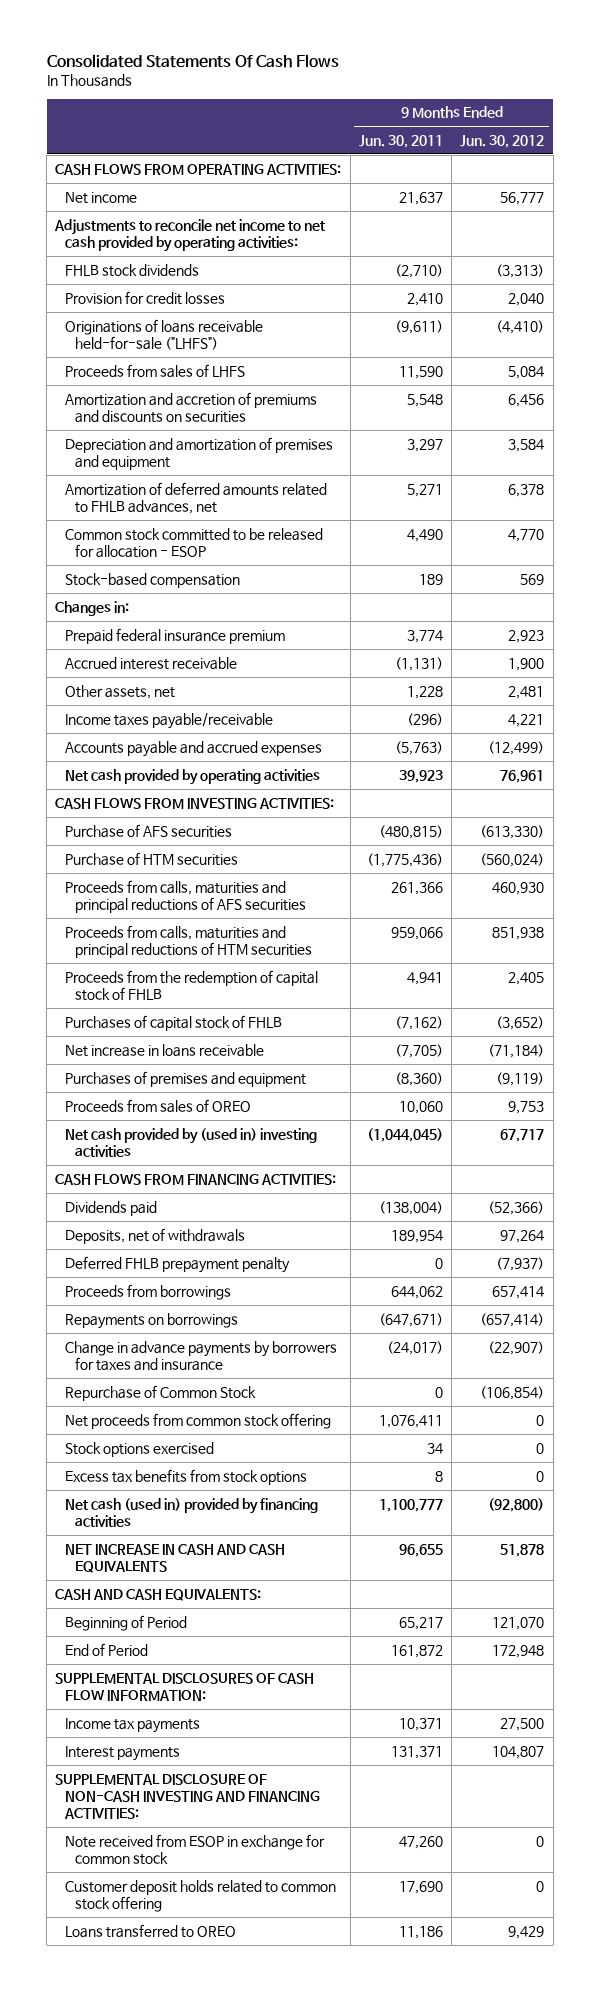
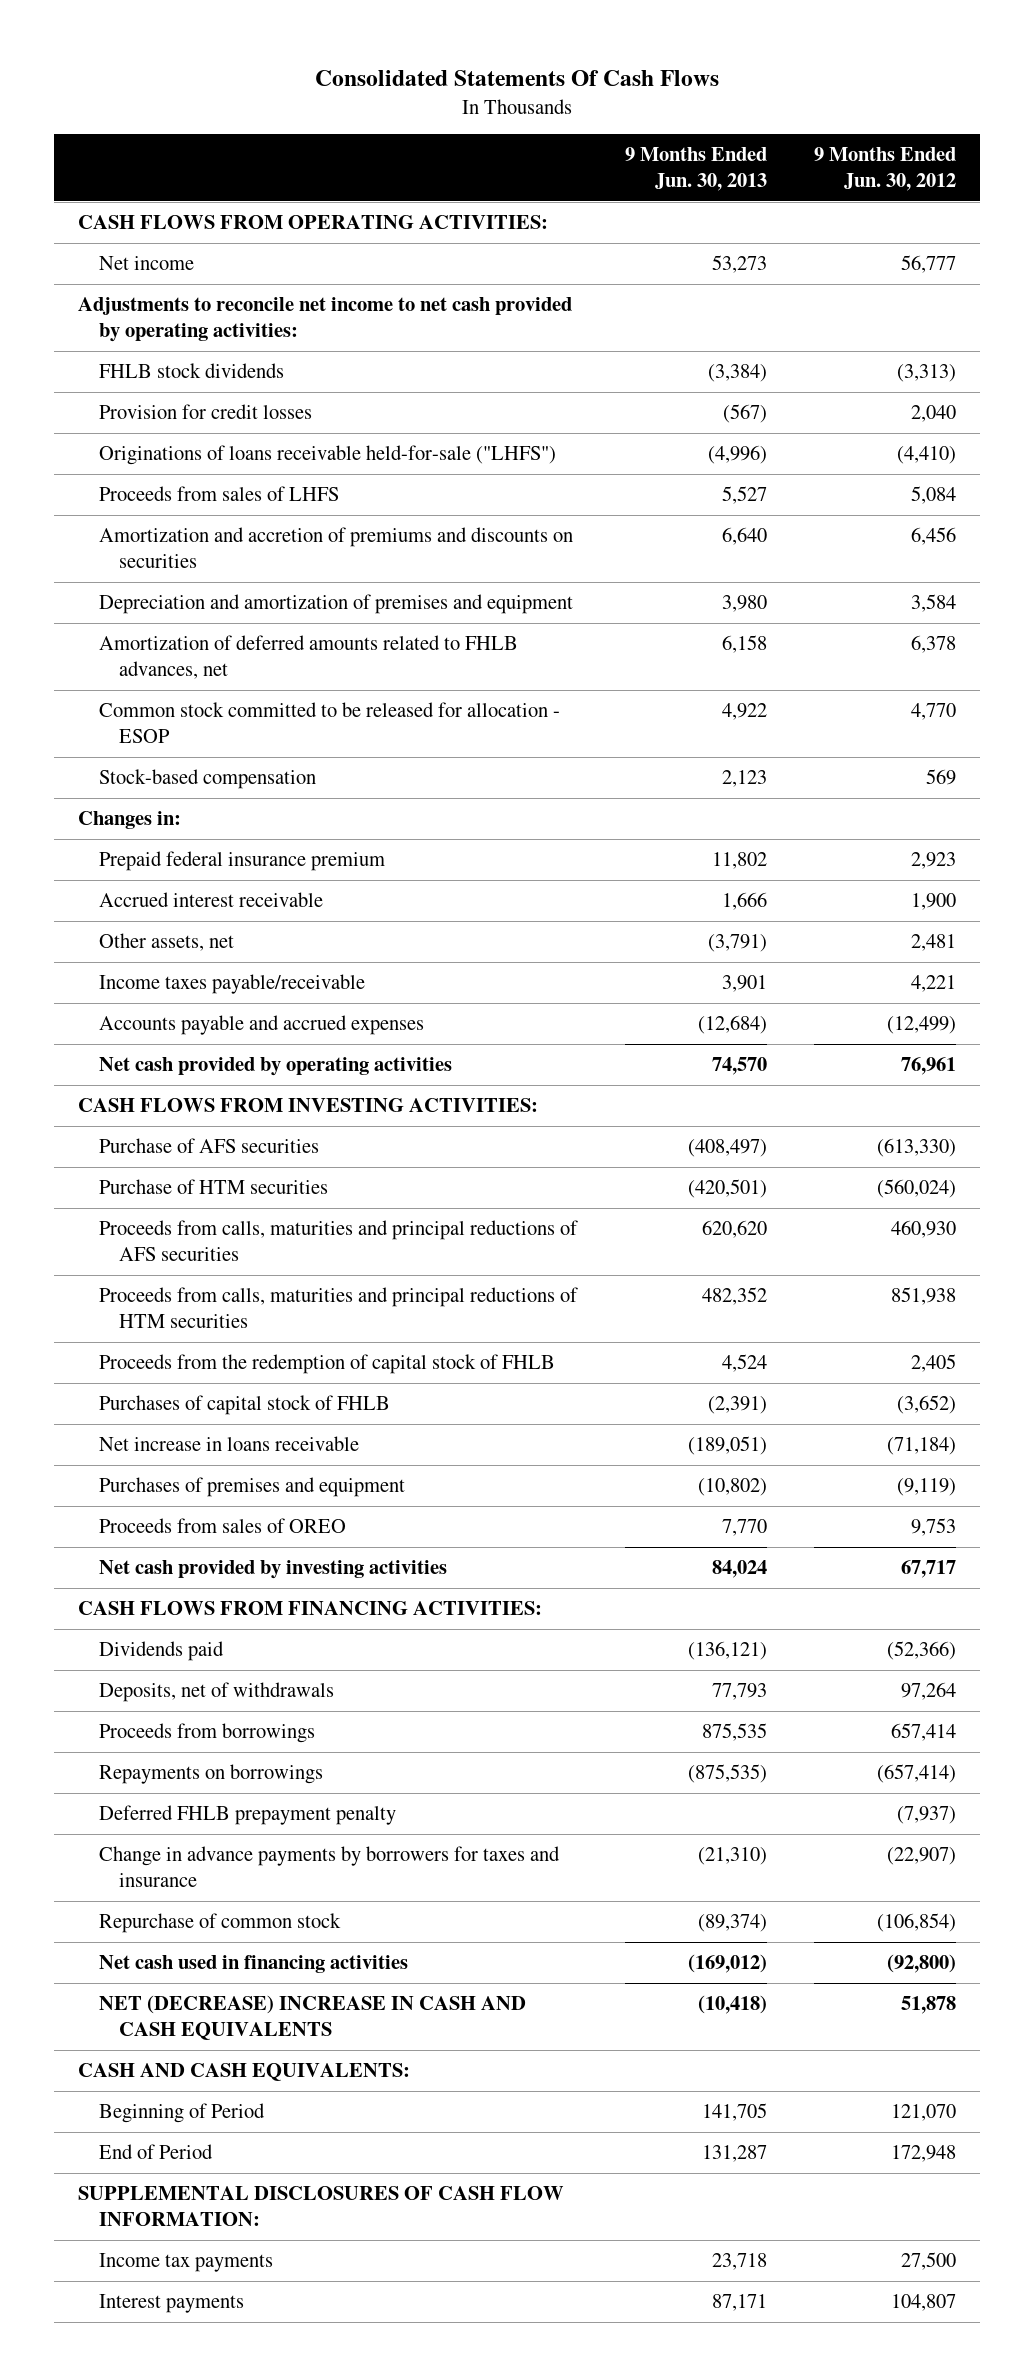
[358,134,443,148] Jun. 30, 2011 -> none
none -> [624,147,767,192] 9 Months Ended Jun. 30, 2013
[65,1127,318,1157] Net cash provided by (used in) investing activities -> [98,1560,447,1580] Net cash provided by investing activities
[65,1255,291,1273] Deferred FHLB prepayment penalty -> [98,1805,396,1826] Deferred FHLB prepayment penalty
[65,1412,332,1429] Net proceeds from common stock offering -> none
[65,1441,215,1457] Stock options exercised -> none
[65,1468,308,1485] Excess tax benefits from stock options -> none
[65,1384,257,1401] Repurchase of Common Stock -> [98,1913,341,1934] Repurchase of common stock
[65,1497,319,1527] Net cash (used in) provided by financing activities -> [98,1955,408,1974] Net cash used in financing activities
[65,1543,286,1573] NET INCREASE IN CASH AND CASH EQUIVALENTS -> [98,1995,526,2041] NET (DECREASE) INCREASE IN CASH AND CASH EQUIVALENTS
[55,1773,321,1820] SUPPLEMENTAL DISCLOSURE OF NON-CASH INVESTING AND FINANCING ACTIVITIES: -> none
[65,1833,326,1865] Note received from ESOP in exchange for common stock -> none
[65,1879,337,1912] Customer deposit holds related to common stock offering -> none
[65,1923,237,1938] Loans transferred to OREO -> none

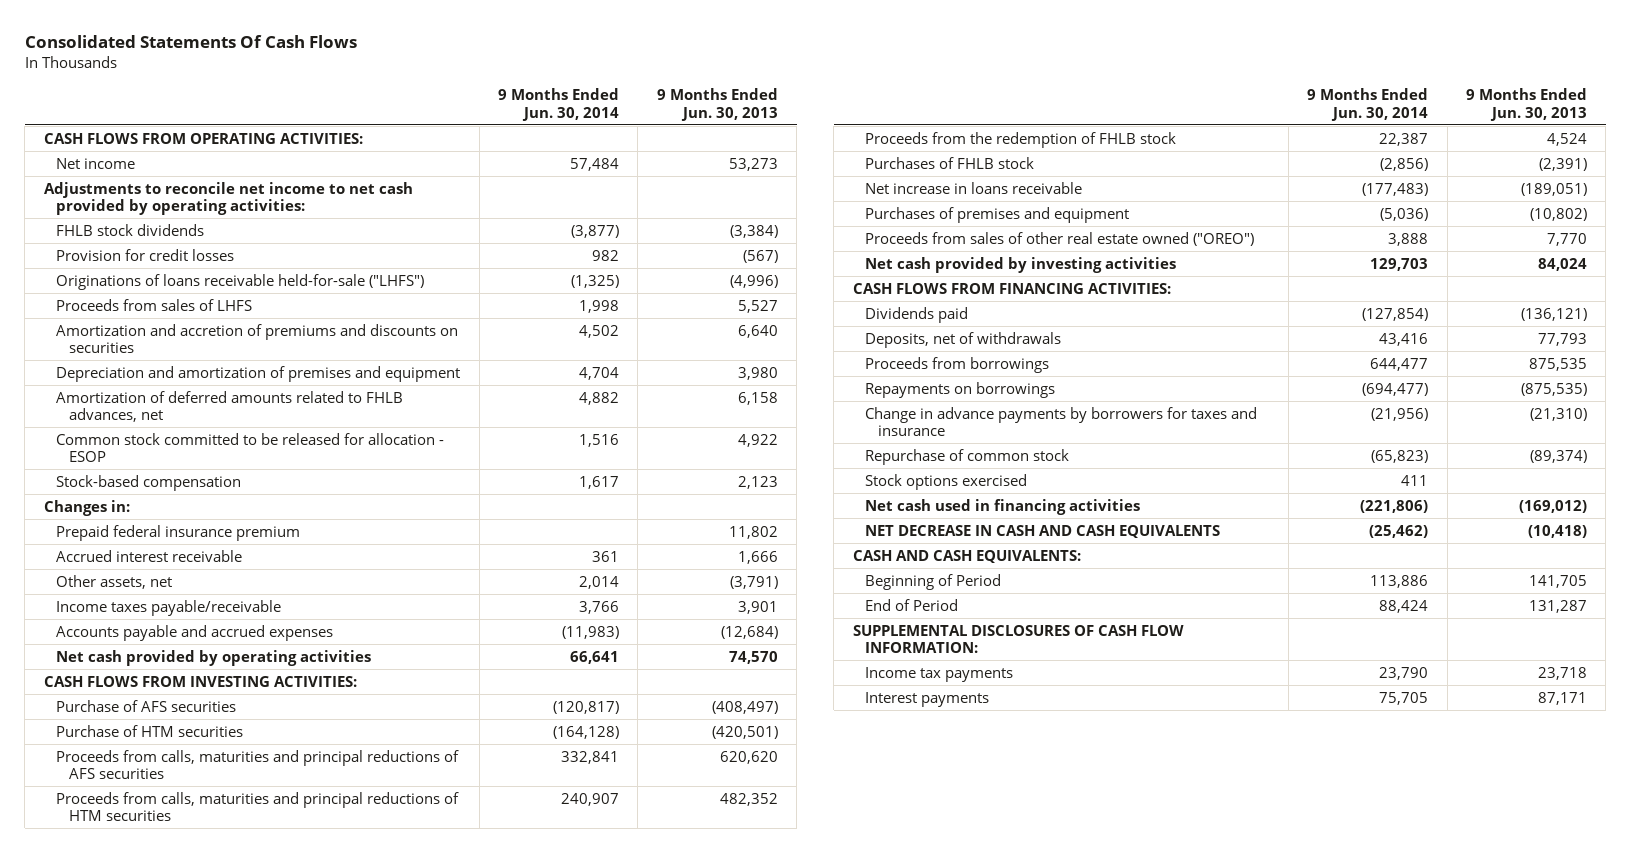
[814,147,957,192] 9 Months Ended Jun. 30, 2012 -> none
none -> [498,88,620,121] 9 Months Ended Jun. 30, 2014
[98,1354,555,1375] Proceeds from the redemption of capital stock of FHLB -> [865,131,1177,148] Proceeds from the redemption of FHLB stock
[98,1395,390,1416] Purchases of capital stock of FHLB -> [865,156,1035,169] Purchases of FHLB stock
[98,1518,346,1534] Proceeds from sales of OREO -> [865,231,1255,246] Proceeds from sales of other real estate owned ("OREO")
[98,1805,396,1826] Deferred FHLB prepayment penalty -> none
none -> [865,473,1028,490] Stock options exercised
[98,1995,526,2041] NET (DECREASE) INCREASE IN CASH AND CASH EQUIVALENTS -> [865,524,1221,538] NET DECREASE IN CASH AND CASH EQUIVALENTS

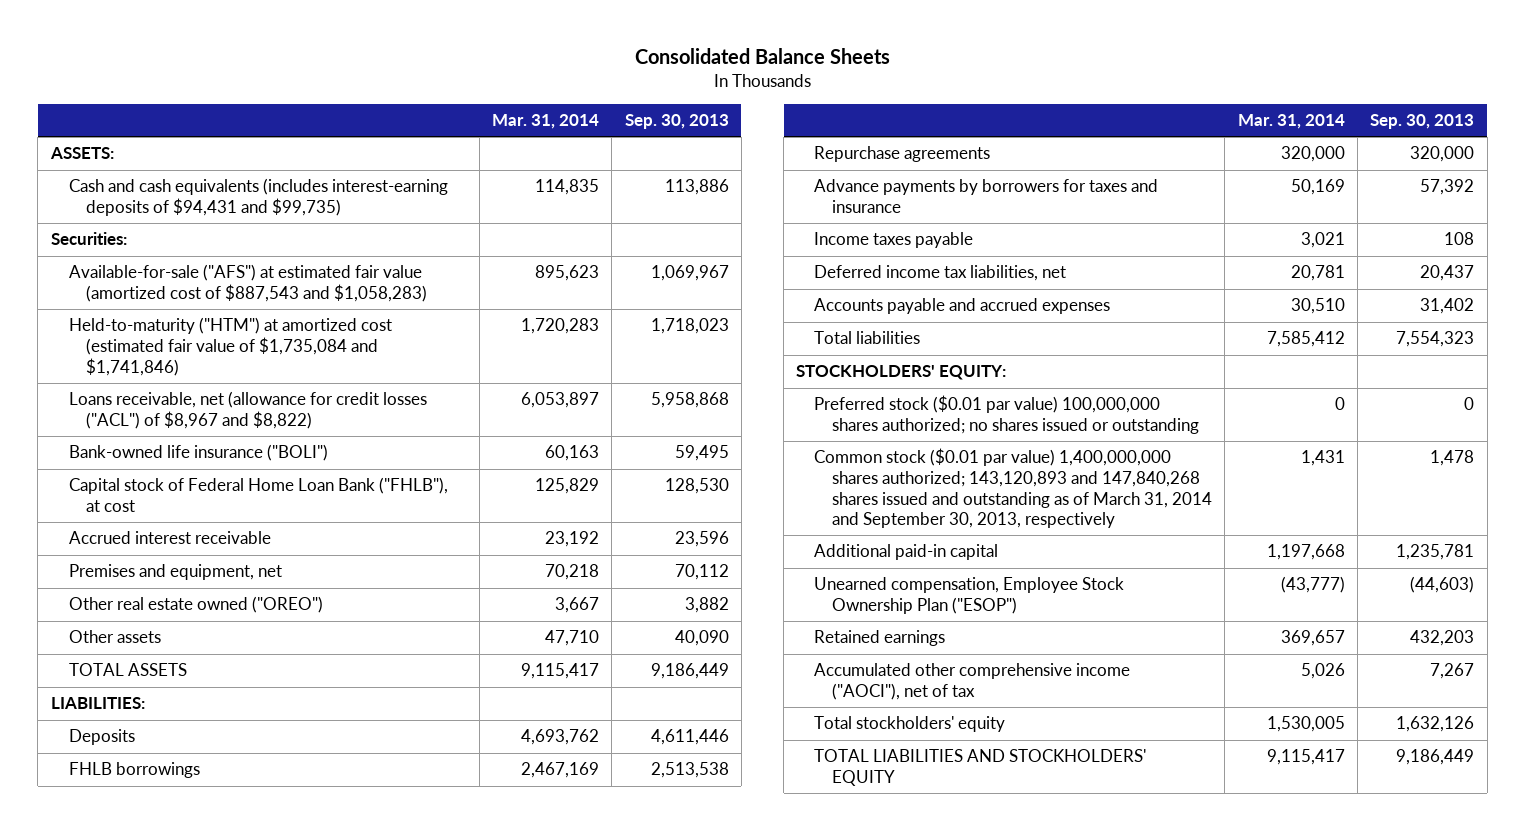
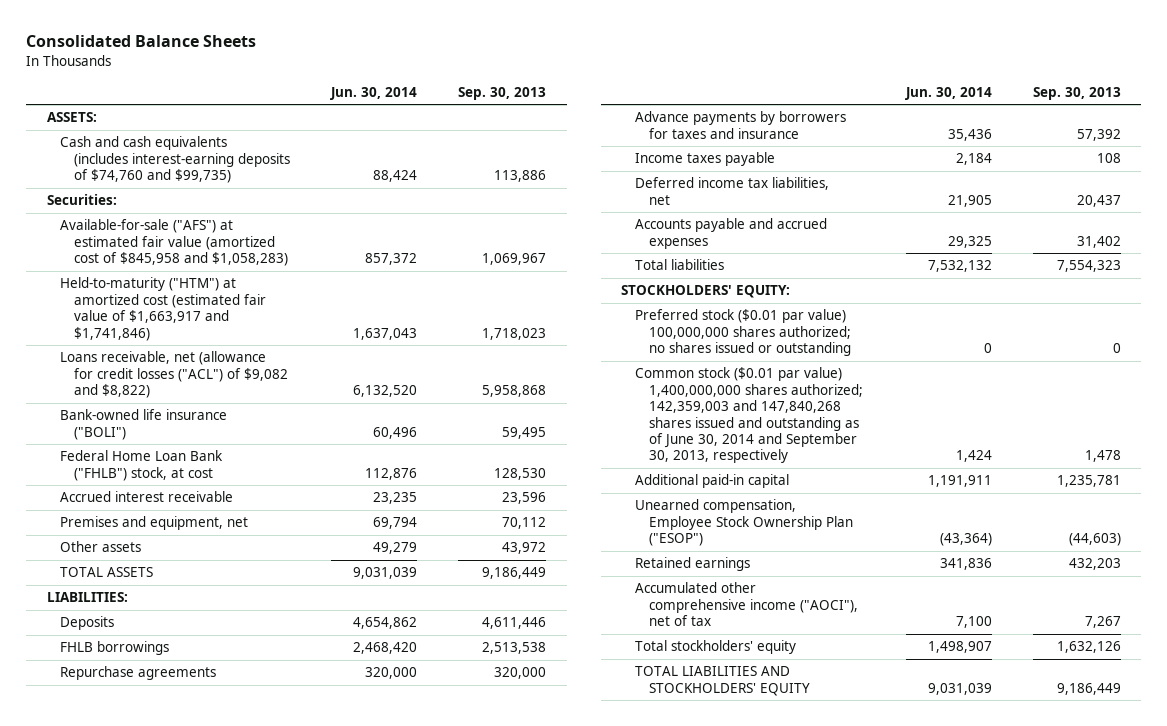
[491,114,599,130] Mar. 31, 2014 -> none
none -> [329,86,417,100] Jun. 30, 2014
[68,178,448,216] Cash and cash equivalents (includes interest-earning deposits of $94,431 and $99,735) -> [60,136,290,184] Cash and cash equivalents (includes interest-earning deposits of $74,760 and $99,735)
[68,264,428,302] Available-for-sale ("AFS") at estimated fair value (amortized cost of $887,543 and $1,058,283) -> [60,219,288,267] Available-for-sale ("AFS") at estimated fair value (amortized cost of $845,958 and $1,058,283)
[68,317,392,376] Held-to-maturity ("HTM") at amortized cost (estimated fair value of $1,735,084 and $1,741,846) -> [60,277,266,341] Held-to-maturity ("HTM") at amortized cost (estimated fair value of $1,663,917 and $1,741,846)
[68,391,427,429] Loans receivable, net (allowance for credit losses ("ACL") of $8,967 and $8,822) -> [60,351,288,399] Loans receivable, net (allowance for credit losses ("ACL") of $9,082 and $8,822)
[68,477,448,512] Capital stock of Federal Home Loan Bank ("FHLB"), at cost -> [60,450,224,481] Federal Home Loan Bank ("FHLB") stock, at cost
[68,596,323,614] Other real estate owned ("OREO") -> none
[674,630,729,647] 40,090 -> [502,542,547,555] 43,972
[814,448,1212,529] Common stock ($0.01 par value) 1,400,000,000 shares authorized; 143,120,893 and 147,840,268 shares issued and outstanding as of March 31, 2014 and September 30, 2013, respectively -> [634,367,863,464] Common stock ($0.01 par value) 1,400,000,000 shares authorized; 142,359,003 and 147,840,268 shares issued and outstanding as of June 30, 2014 and September 30, 2013, respectively

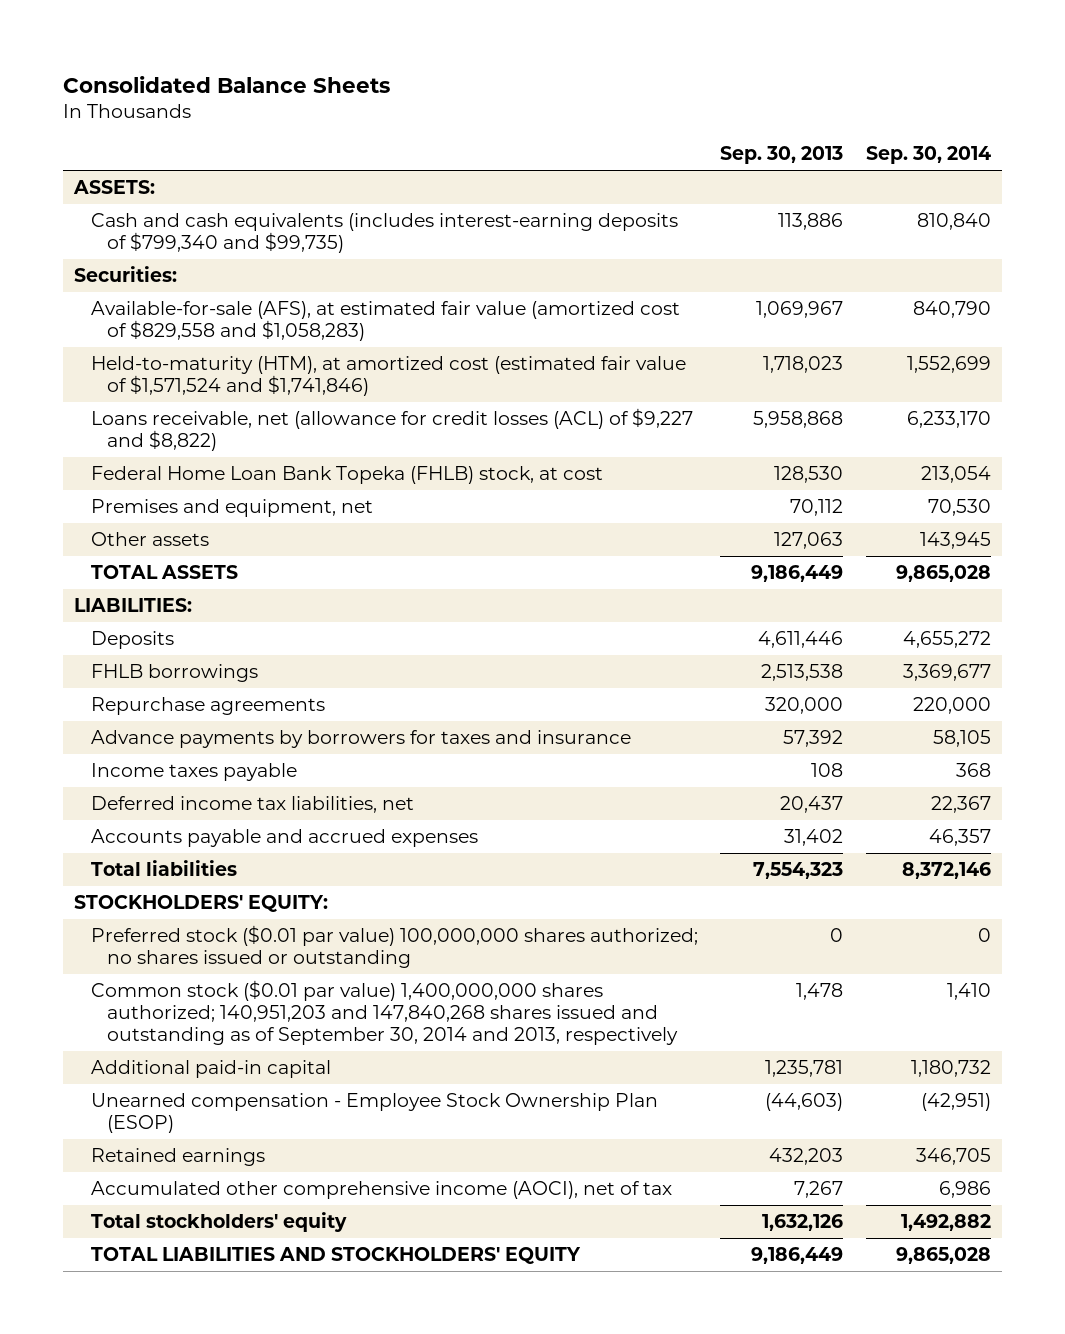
[329,86,417,100] Jun. 30, 2014 -> none
none -> [865,146,991,165] Sep. 30, 2014
[60,136,290,184] Cash and cash equivalents (includes interest-earning deposits of $74,760 and $99,735) -> [90,213,678,254] Cash and cash equivalents (includes interest-earning deposits of $799,340 and $99,735)
[60,409,228,440] Bank-owned life insurance ("BOLI") -> none
[60,491,234,503] Accrued interest receivable -> none
[60,219,288,267] Available-for-sale ("AFS") at estimated fair value (amortized cost of $845,958 and $1,058,283) -> [90,301,680,342] Available-for-sale (AFS), at estimated fair value (amortized cost of $829,558 and $1,058,283)
[60,277,266,341] Held-to-maturity ("HTM") at amortized cost (estimated fair value of $1,663,917 and $1,741,846) -> [90,356,686,397] Held-to-maturity (HTM), at amortized cost (estimated fair value of $1,571,524 and $1,741,846)
[60,351,288,399] Loans receivable, net (allowance for credit losses ("ACL") of $9,082 and $8,822) -> [90,408,693,452] Loans receivable, net (allowance for credit losses (ACL) of $9,227 and $8,822)
[60,450,224,481] Federal Home Loan Bank ("FHLB") stock, at cost -> [90,466,603,485] Federal Home Loan Bank Topeka (FHLB) stock, at cost
[502,542,547,555] 43,972 -> [774,532,844,550] 127,063
[634,367,863,464] Common stock ($0.01 par value) 1,400,000,000 shares authorized; 142,359,003 and 147,840,268 shares issued and outstanding as of June 30, 2014 and September 30, 2013, respectively -> [90,980,679,1045] Common stock ($0.01 par value) 1,400,000,000 shares authorized; 140,951,203 and 147,840,268 shares issued and outstanding as of September 30, 2014 and 2013, respectively
[634,499,853,547] Unearned compensation, Employee Stock Ownership Plan ("ESOP") -> [90,1093,658,1134] Unearned compensation - Employee Stock Ownership Plan (ESOP)
[634,582,858,627] Accumulated other comprehensive income ("AOCI"), net of tax -> [90,1181,672,1200] Accumulated other comprehensive income (AOCI), net of tax

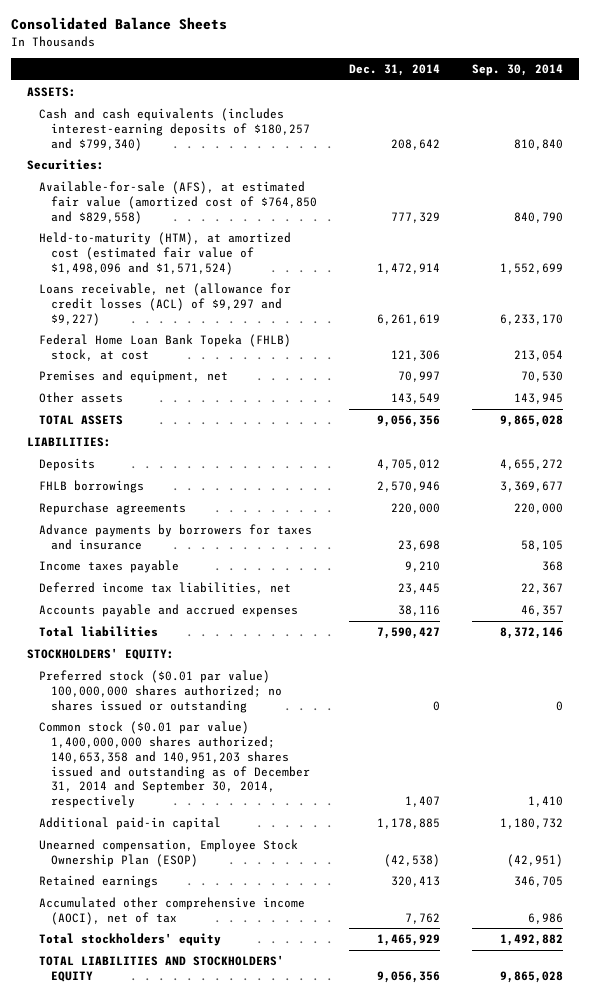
[720,146,844,165] Sep. 30, 2013 -> none
none -> [348,64,440,77] Dec. 31, 2014
[90,213,678,254] Cash and cash equivalents (includes interest-earning deposits of $799,340 and $99,735) -> [38,108,311,151] Cash and cash equivalents (includes interest-earning deposits of $180,257 and $799,340)
[90,301,680,342] Available-for-sale (AFS), at estimated fair value (amortized cost of $829,558 and $1,058,283) -> [38,181,318,224] Available-for-sale (AFS), at estimated fair value (amortized cost of $764,850 and $829,558)
[90,356,686,397] Held-to-maturity (HTM), at amortized cost (estimated fair value of $1,571,524 and $1,741,846) -> [38,232,291,275] Held-to-maturity (HTM), at amortized cost (estimated fair value of $1,498,096 and $1,571,524)
[90,408,693,452] Loans receivable, net (allowance for credit losses (ACL) of $9,227 and $8,822) -> [38,283,291,326] Loans receivable, net (allowance for credit losses (ACL) of $9,297 and $9,227)
[90,980,679,1045] Common stock ($0.01 par value) 1,400,000,000 shares authorized; 140,951,203 and 147,840,268 shares issued and outstanding as of September 30, 2014 and 2013, respectively -> [38,721,311,809] Common stock ($0.01 par value) 1,400,000,000 shares authorized; 140,653,358 and 140,951,203 shares issued and outstanding as of December 31, 2014 and September 30, 2014, respectively
[90,1093,658,1134] Unearned compensation - Employee Stock Ownership Plan (ESOP) -> [38,839,298,867] Unearned compensation, Employee Stock Ownership Plan (ESOP)

